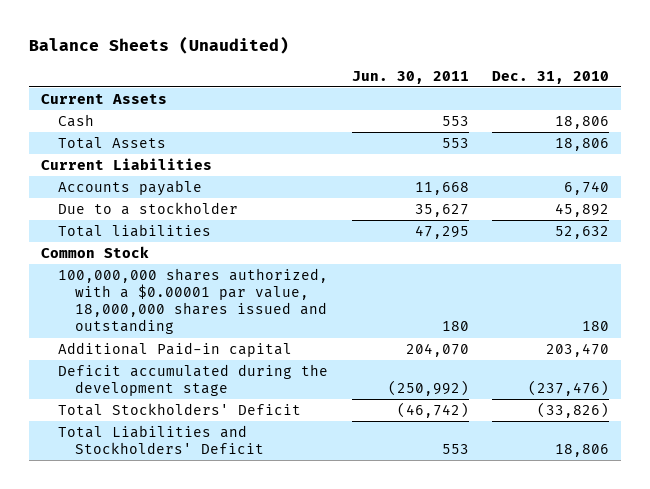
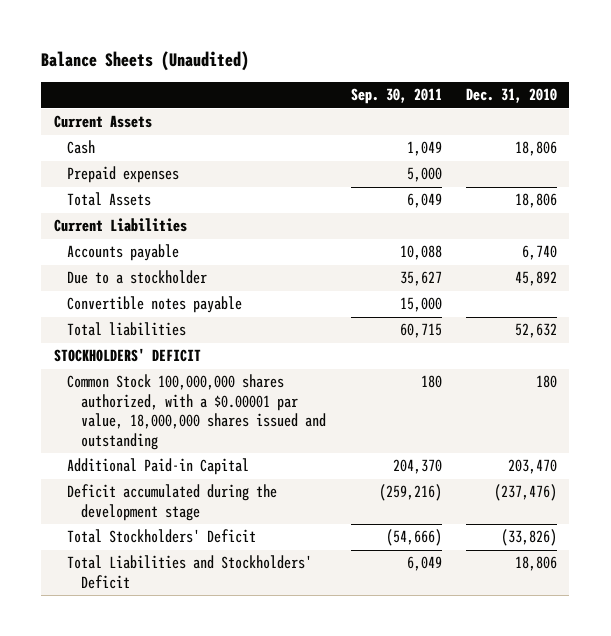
[351,70,469,84] Jun. 30, 2011 -> none
none -> [350,88,442,105] Sep. 30, 2011
none -> [67,166,180,184] Prepaid expenses
none -> [67,296,243,314] Convertible notes payable
[41,245,150,258] Common Stock -> none
none -> [53,348,201,363] STOCKHOLDERS' DEFICIT
[58,267,329,335] 100,000,000 shares authorized, with a $0.00001 par value, 18,000,000 shares issued and outstanding -> [67,374,327,450] Common Stock 100,000,000 shares authorized, with a $0.00001 par value, 18,000,000 shares issued and outstanding
[58,341,293,357] Additional Paid-in capital -> [67,458,250,476] Additional Paid-in Capital

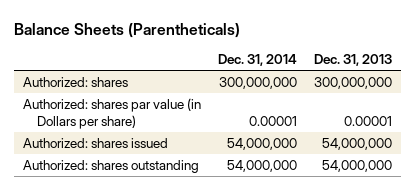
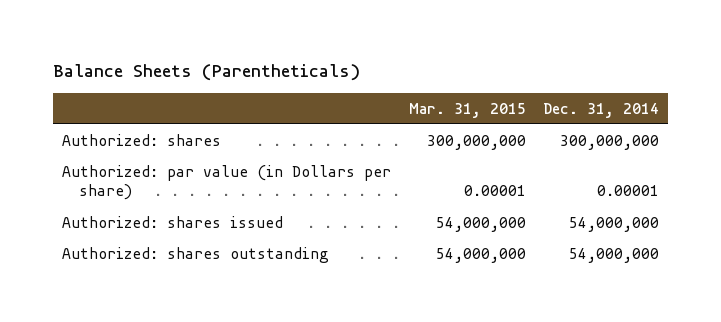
[314,53,393,66] Dec. 31, 2013 -> none
none -> [408,102,526,118] Mar. 31, 2015
[22,97,201,129] Authorized: shares par value (in Dollars per share) -> [61,164,391,201] Authorized: par value (in Dollars per share)

